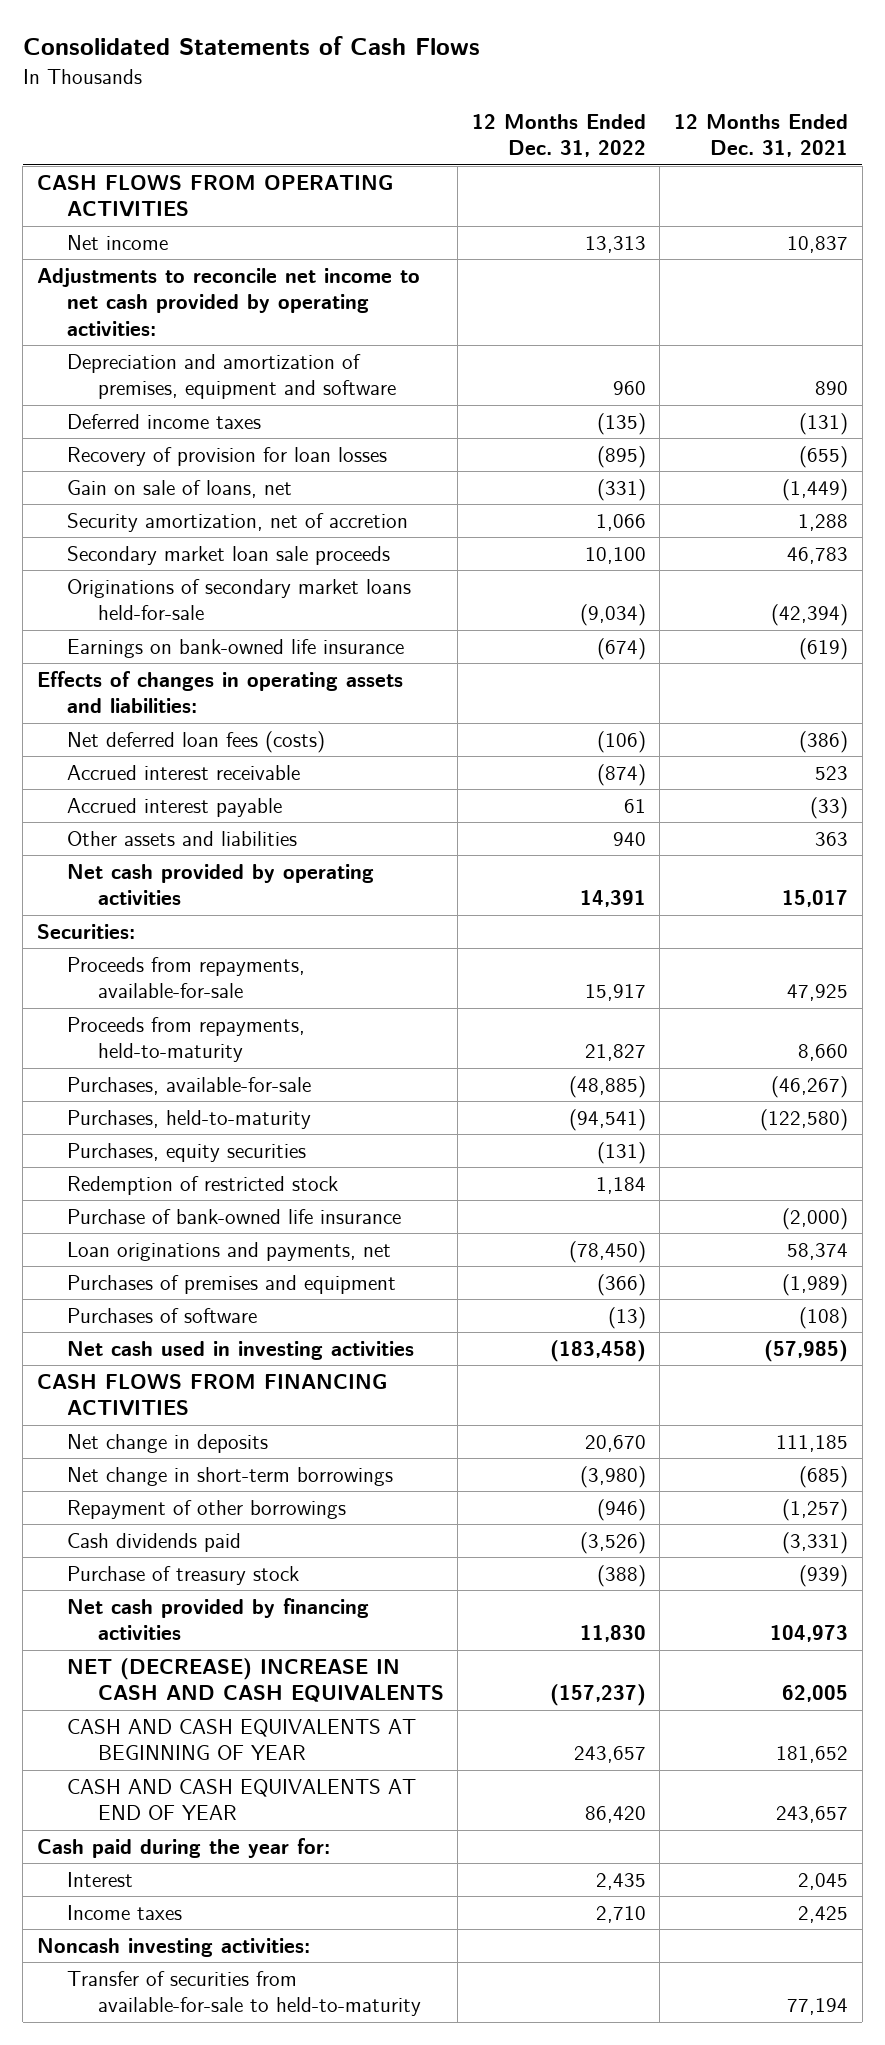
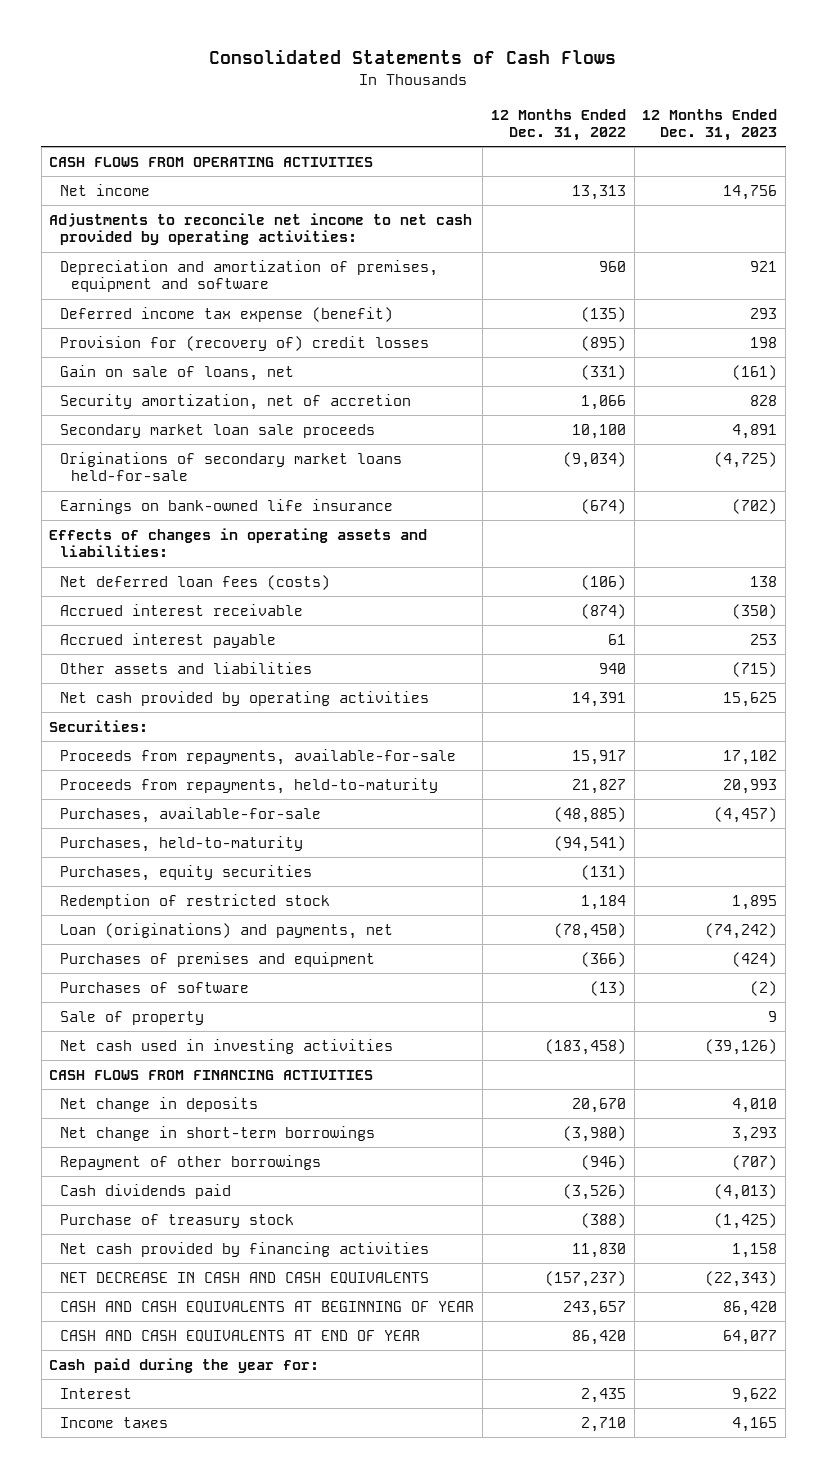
[674,114,849,158] 12 Months Ended Dec. 31, 2021 -> none
none -> [642,108,778,142] 12 Months Ended Dec. 31, 2023
[67,414,262,430] Deferred income taxes -> [60,306,394,322] Deferred income tax expense (benefit)
[67,447,388,467] Recovery of provision for loan losses -> [60,335,430,351] Provision for (recovery of) credit losses
[67,1209,402,1225] Purchase of bank-owned life insurance -> none
[67,1242,392,1262] Loan originations and payments, net -> [60,922,394,939] Loan (originations) and payments, net
none -> [60,1010,205,1025] Sale of property
[67,1658,444,1703] NET (DECREASE) INCREASE IN CASH AND CASH EQUIVALENTS -> [60,1271,430,1284] NET DECREASE IN CASH AND CASH EQUIVALENTS
[36,1938,310,1958] Noncash investing activities: -> none
[67,1971,421,2017] Transfer of securities from available-for-sale to held-to-maturity -> none

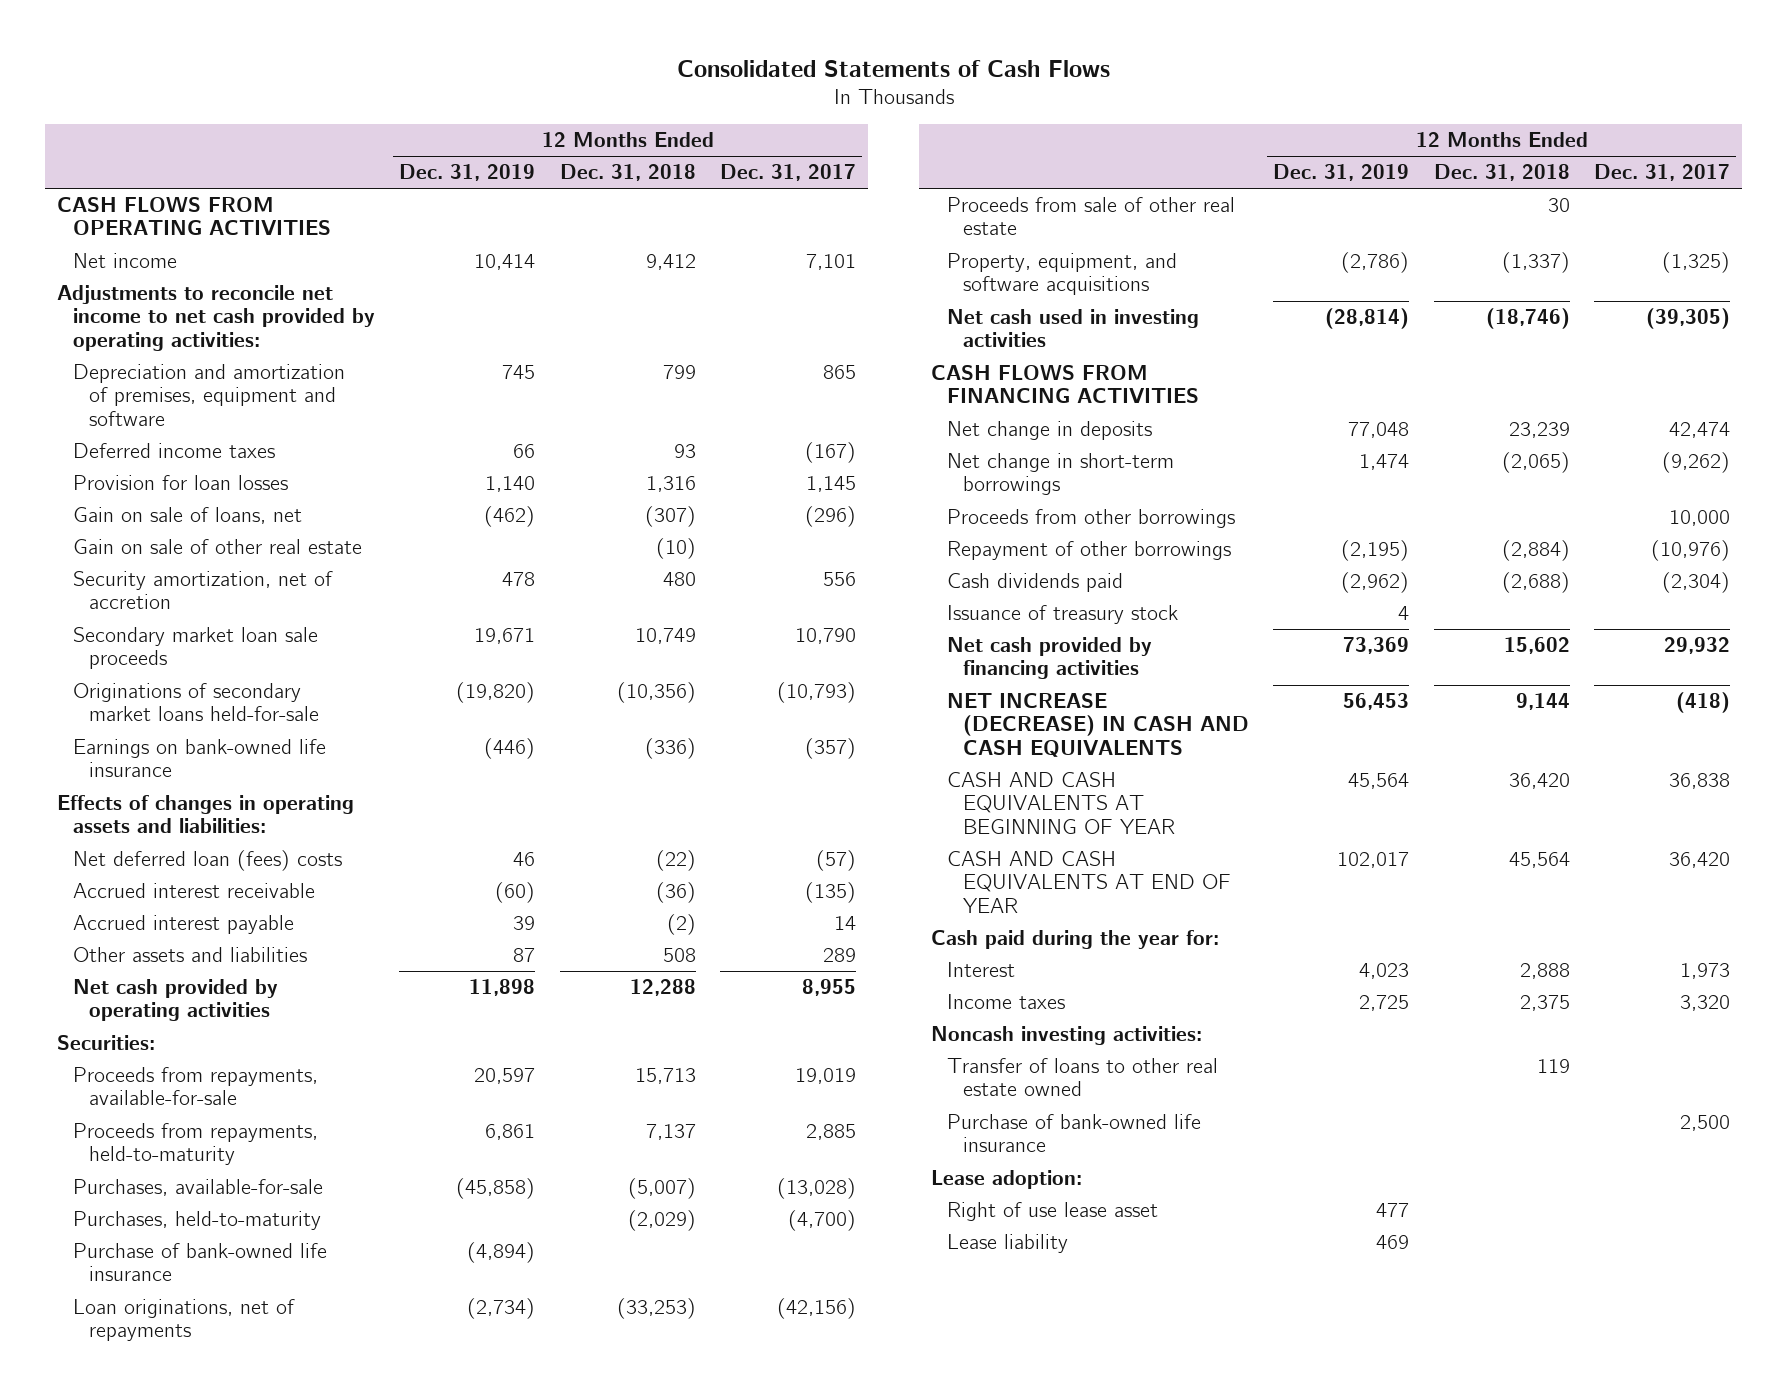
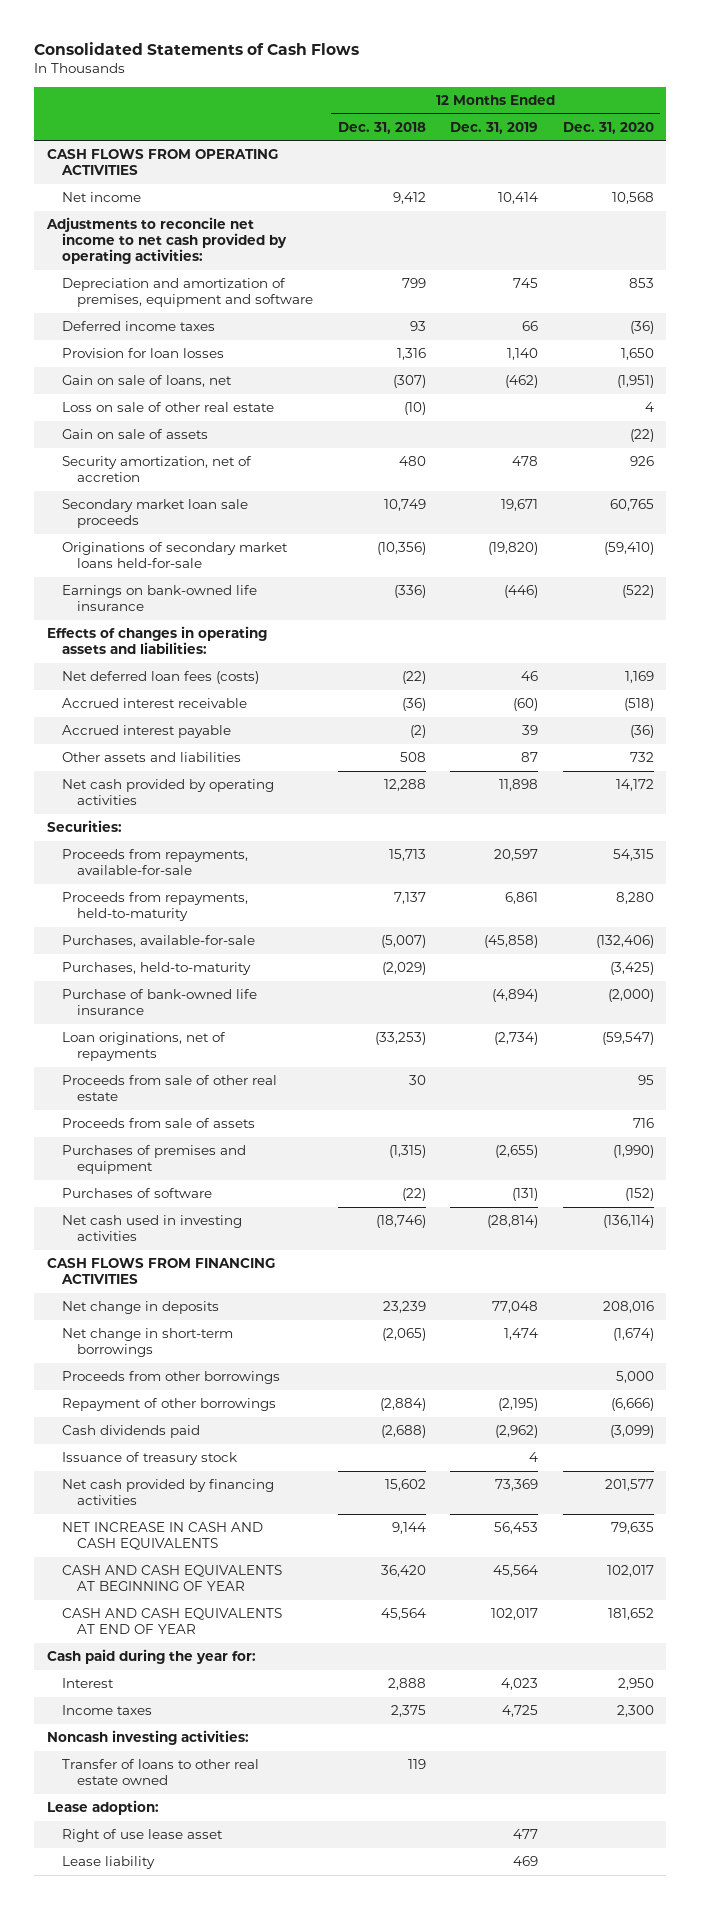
[720,164,857,182] Dec. 31, 2017 -> none
none -> [563,121,655,134] Dec. 31, 2020
[73,539,363,555] Gain on sale of other real estate -> [61,402,274,413] Loss on sale of other real estate
none -> [61,429,208,440] Gain on sale of assets
[73,850,343,872] Net deferred loan (fees) costs -> [61,671,259,685] Net deferred loan fees (costs)
[946,253,1177,296] Property, equipment, and software acquisitions -> none
none -> [61,1118,255,1129] Proceeds from sale of assets
none -> [61,1145,246,1174] Purchases of premises and equipment
none -> [61,1188,212,1199] Purchases of software
[946,693,1249,757] NET INCREASE (DECREASE) IN CASH AND CASH EQUIVALENTS -> [61,1522,263,1550] NET INCREASE IN CASH AND CASH EQUIVALENTS
[1359,995,1410,1012] 2,725 -> [502,1705,539,1718] 4,725
[946,1114,1201,1153] Purchase of bank-owned life insurance -> none

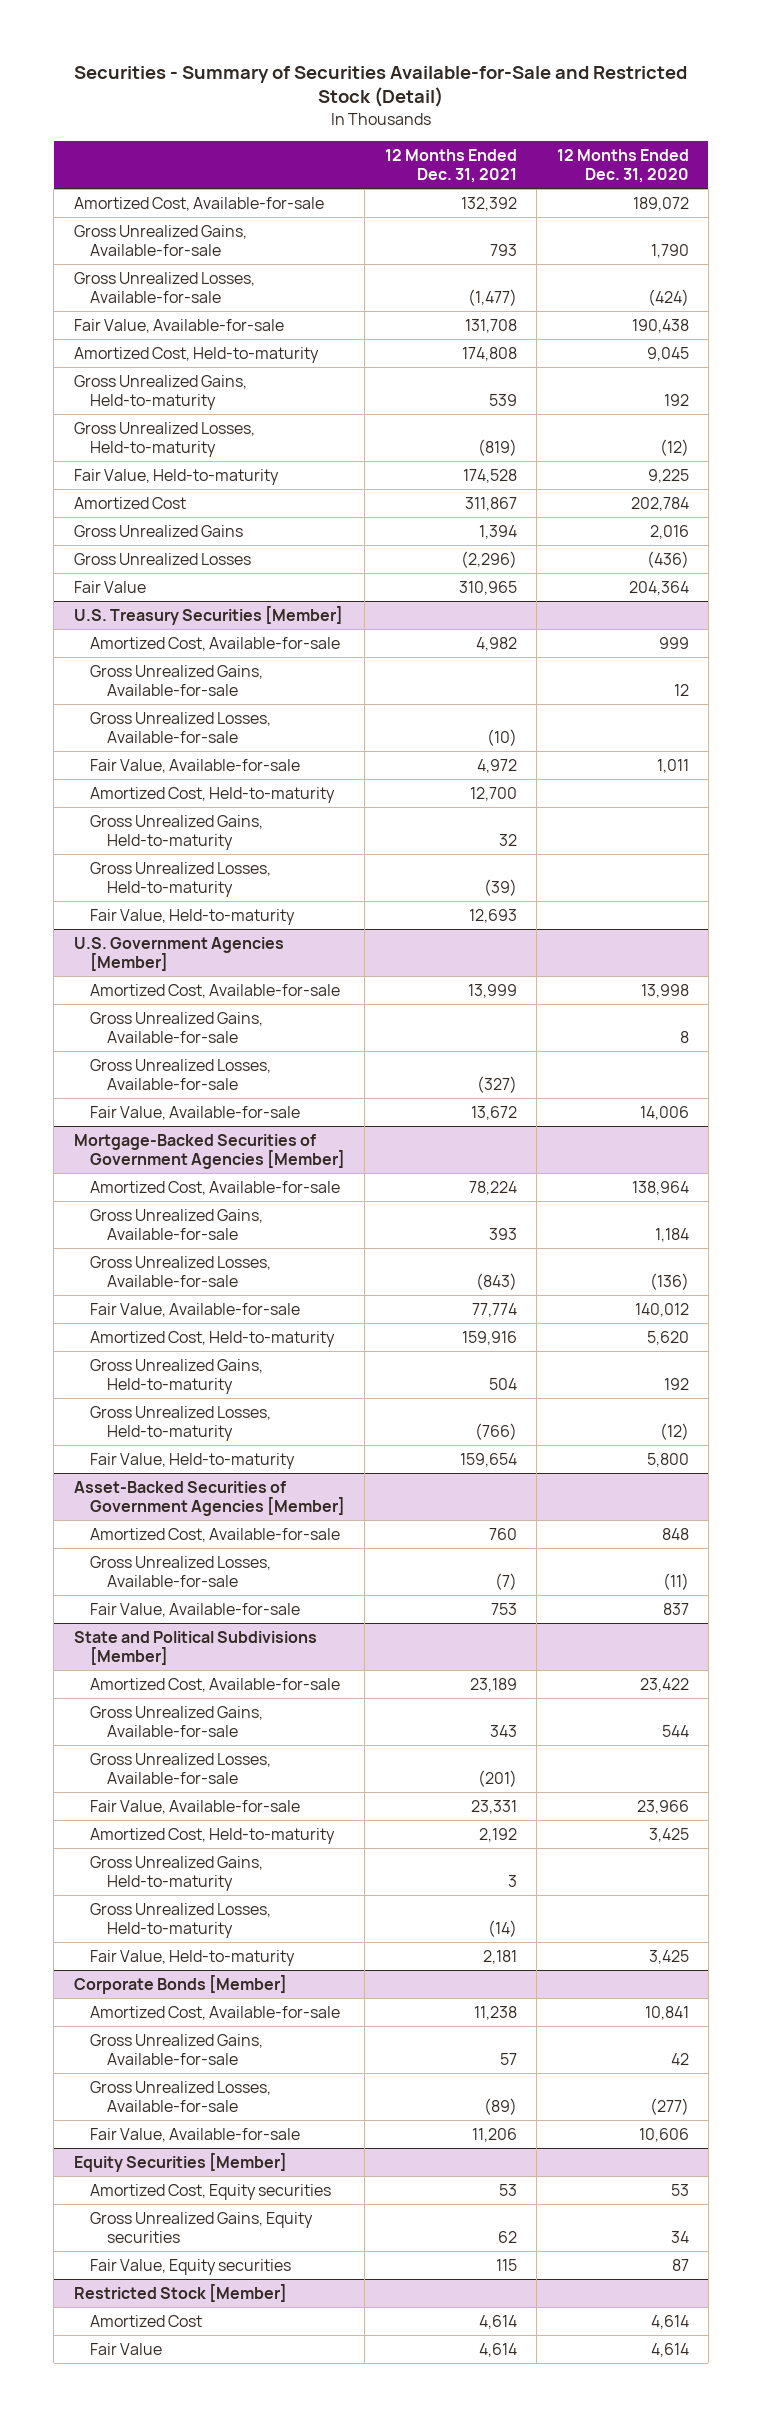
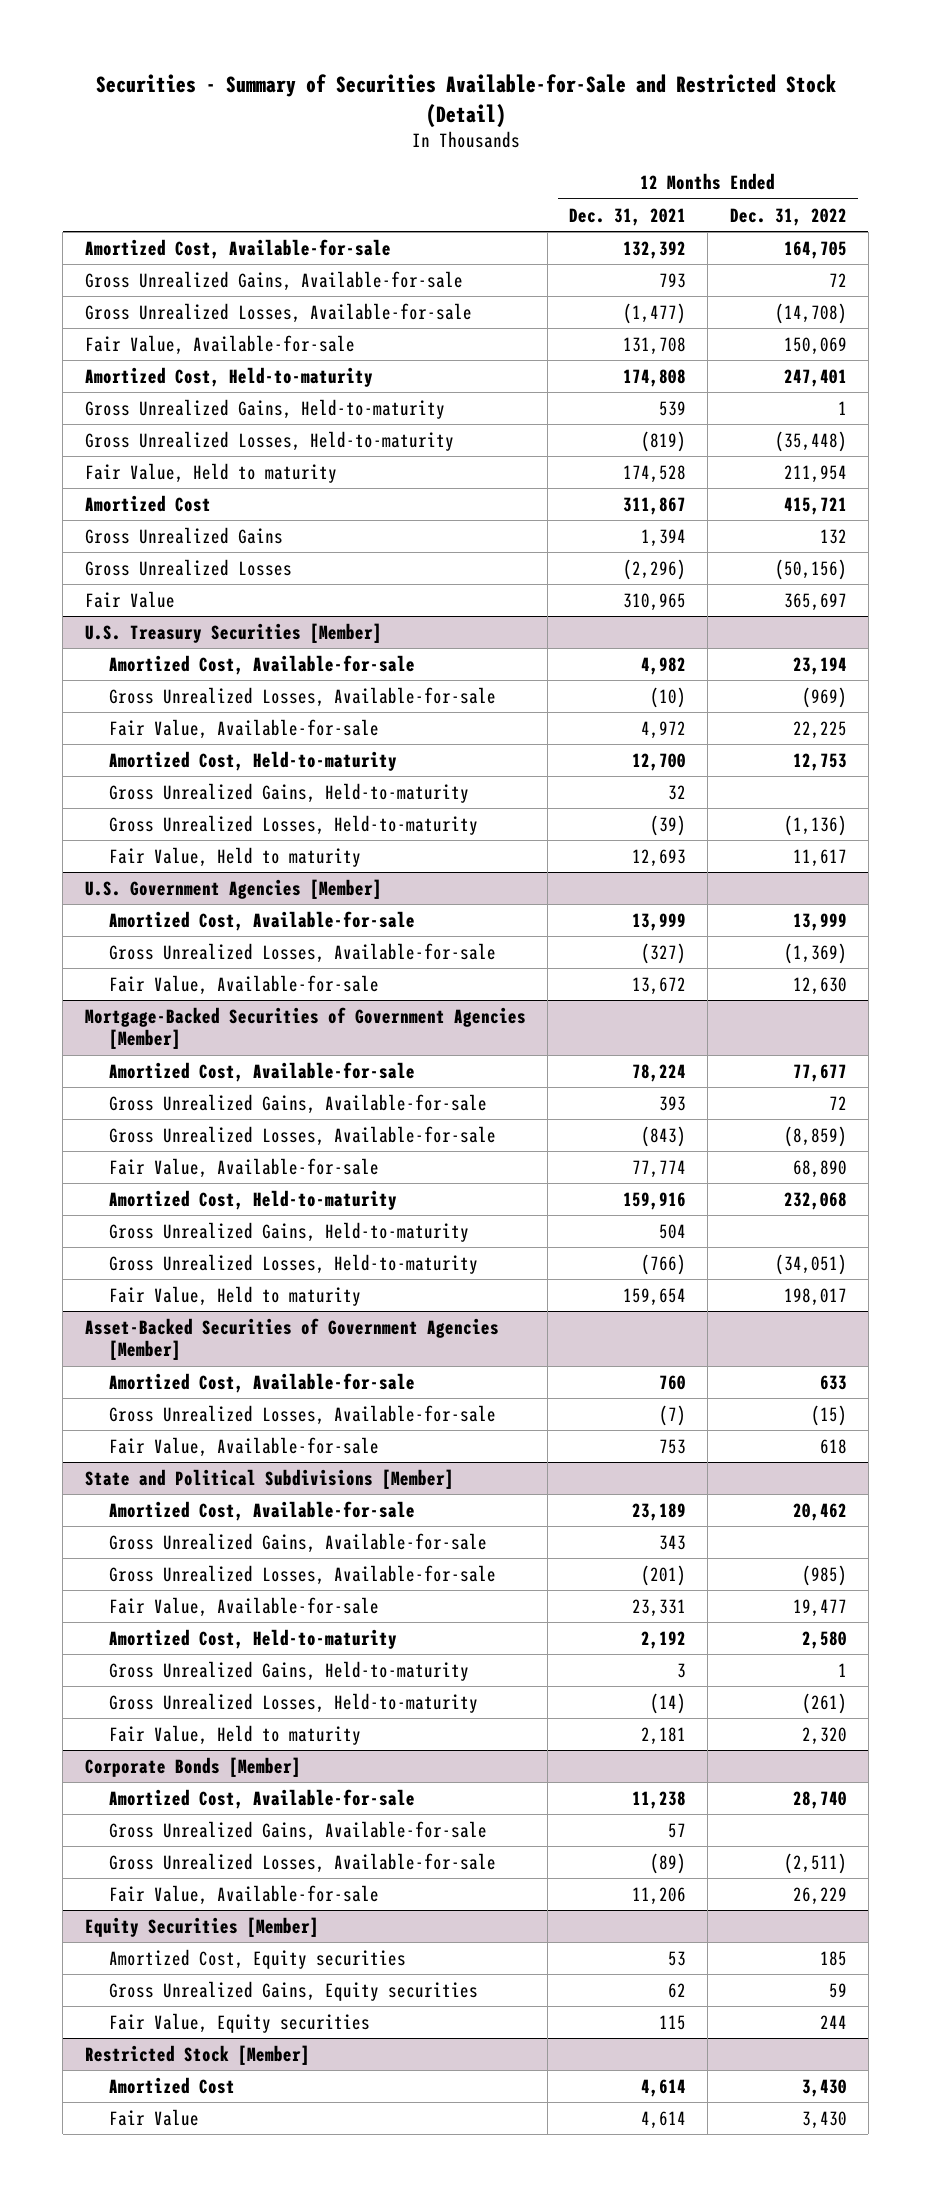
[556,148,689,184] 12 Months Ended Dec. 31, 2020 -> none
none -> [729,207,847,226] Dec. 31, 2022
[73,468,279,485] Fair Value, Held-to-maturity -> [84,462,337,483] Fair Value, Held to maturity
[90,664,264,697] Gross Unrealized Gains, Available-for-sale -> none
[90,908,296,925] Fair Value, Held-to-maturity -> [108,846,361,867] Fair Value, Held to maturity
[90,1011,264,1044] Gross Unrealized Gains, Available-for-sale -> none
[90,1452,296,1469] Fair Value, Held-to-maturity -> [108,1285,361,1306] Fair Value, Held to maturity
[90,1949,296,1966] Fair Value, Held-to-maturity -> [108,1724,361,1745] Fair Value, Held to maturity

